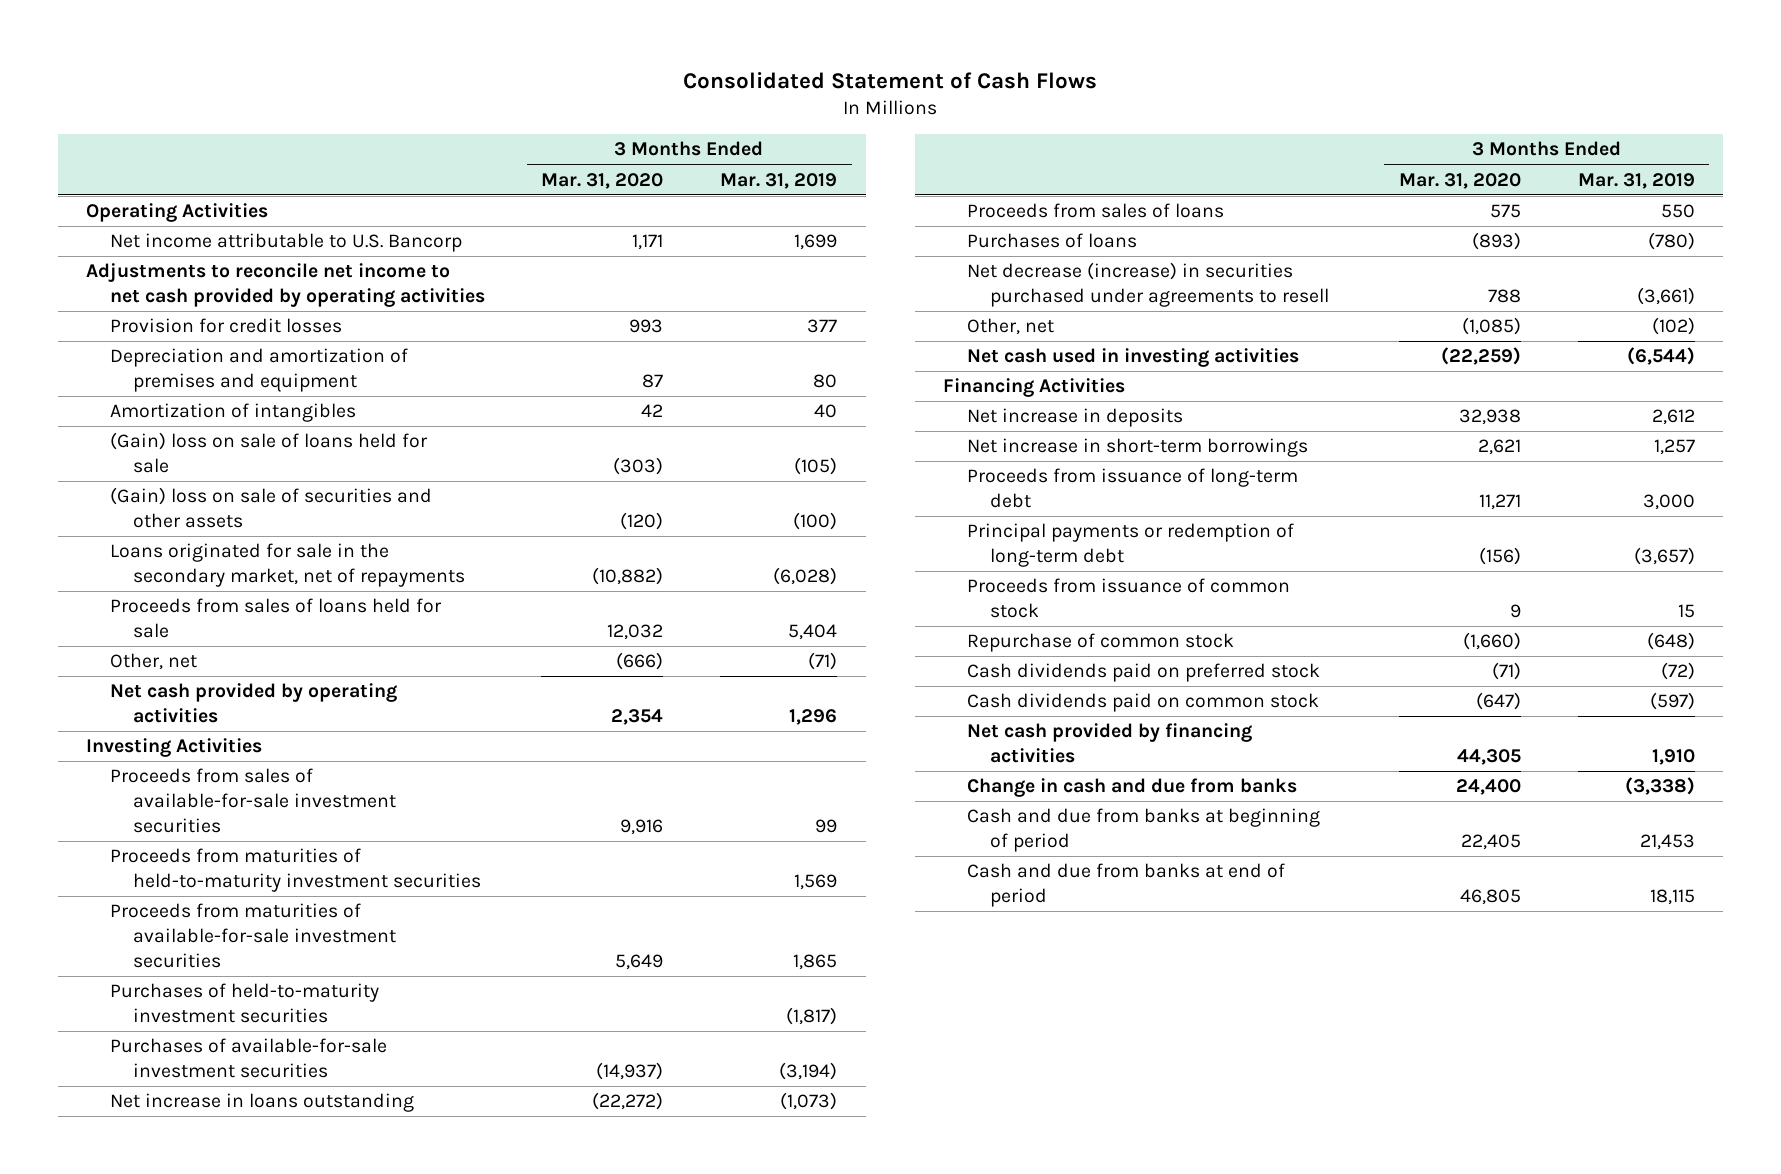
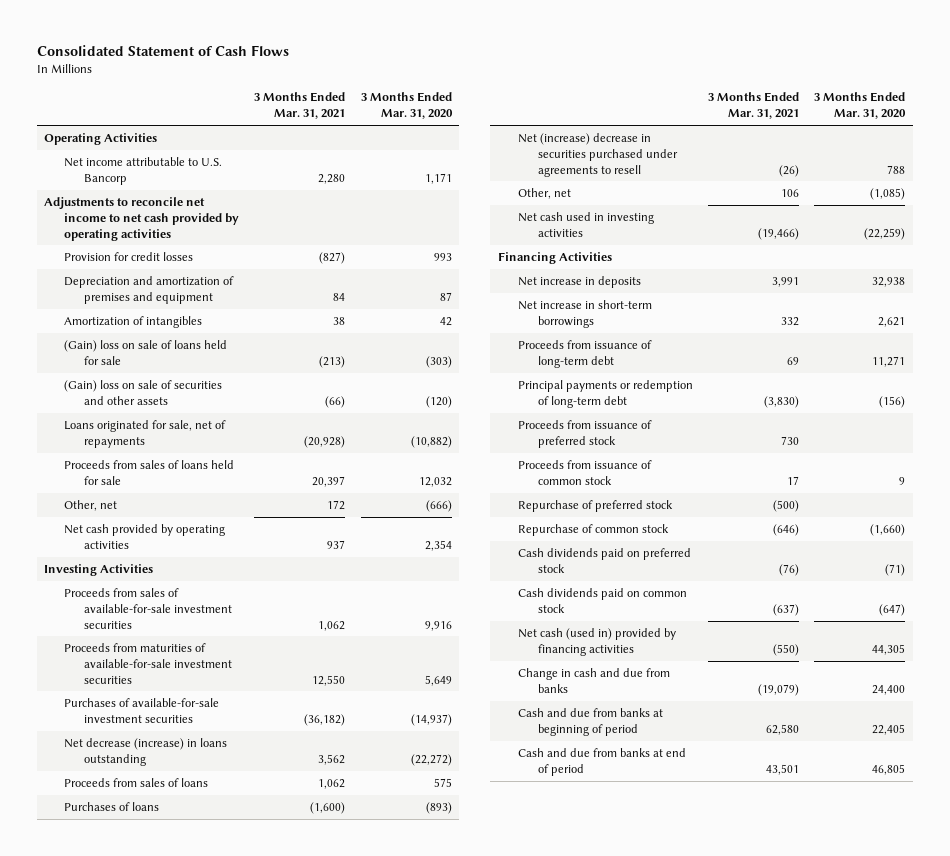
[720,172,838,189] Mar. 31, 2019 -> none
none -> [254,92,346,120] 3 Months Ended Mar. 31, 2021
[109,543,466,588] Loans originated for sale in the secondary market, net of repayments -> [64,419,227,448] Loans originated for sale, net of repayments
[109,848,482,893] Proceeds from maturities of held-to-maturity investment securities -> none
[109,983,379,1024] Purchases of held-to-maturity investment securities -> none
[109,1093,414,1113] Net increase in loans outstanding -> [64,737,228,766] Net decrease (increase) in loans outstanding
[966,262,1330,308] Net decrease (increase) in securities purchased under agreements to resell -> [517,132,678,177] Net (increase) decrease in securities purchased under agreements to resell
none -> [517,419,652,448] Proceeds from issuance of preferred stock
none -> [517,499,673,512] Repurchase of preferred stock
[966,723,1252,764] Net cash provided by financing activities -> [517,627,676,656] Net cash (used in) provided by financing activities

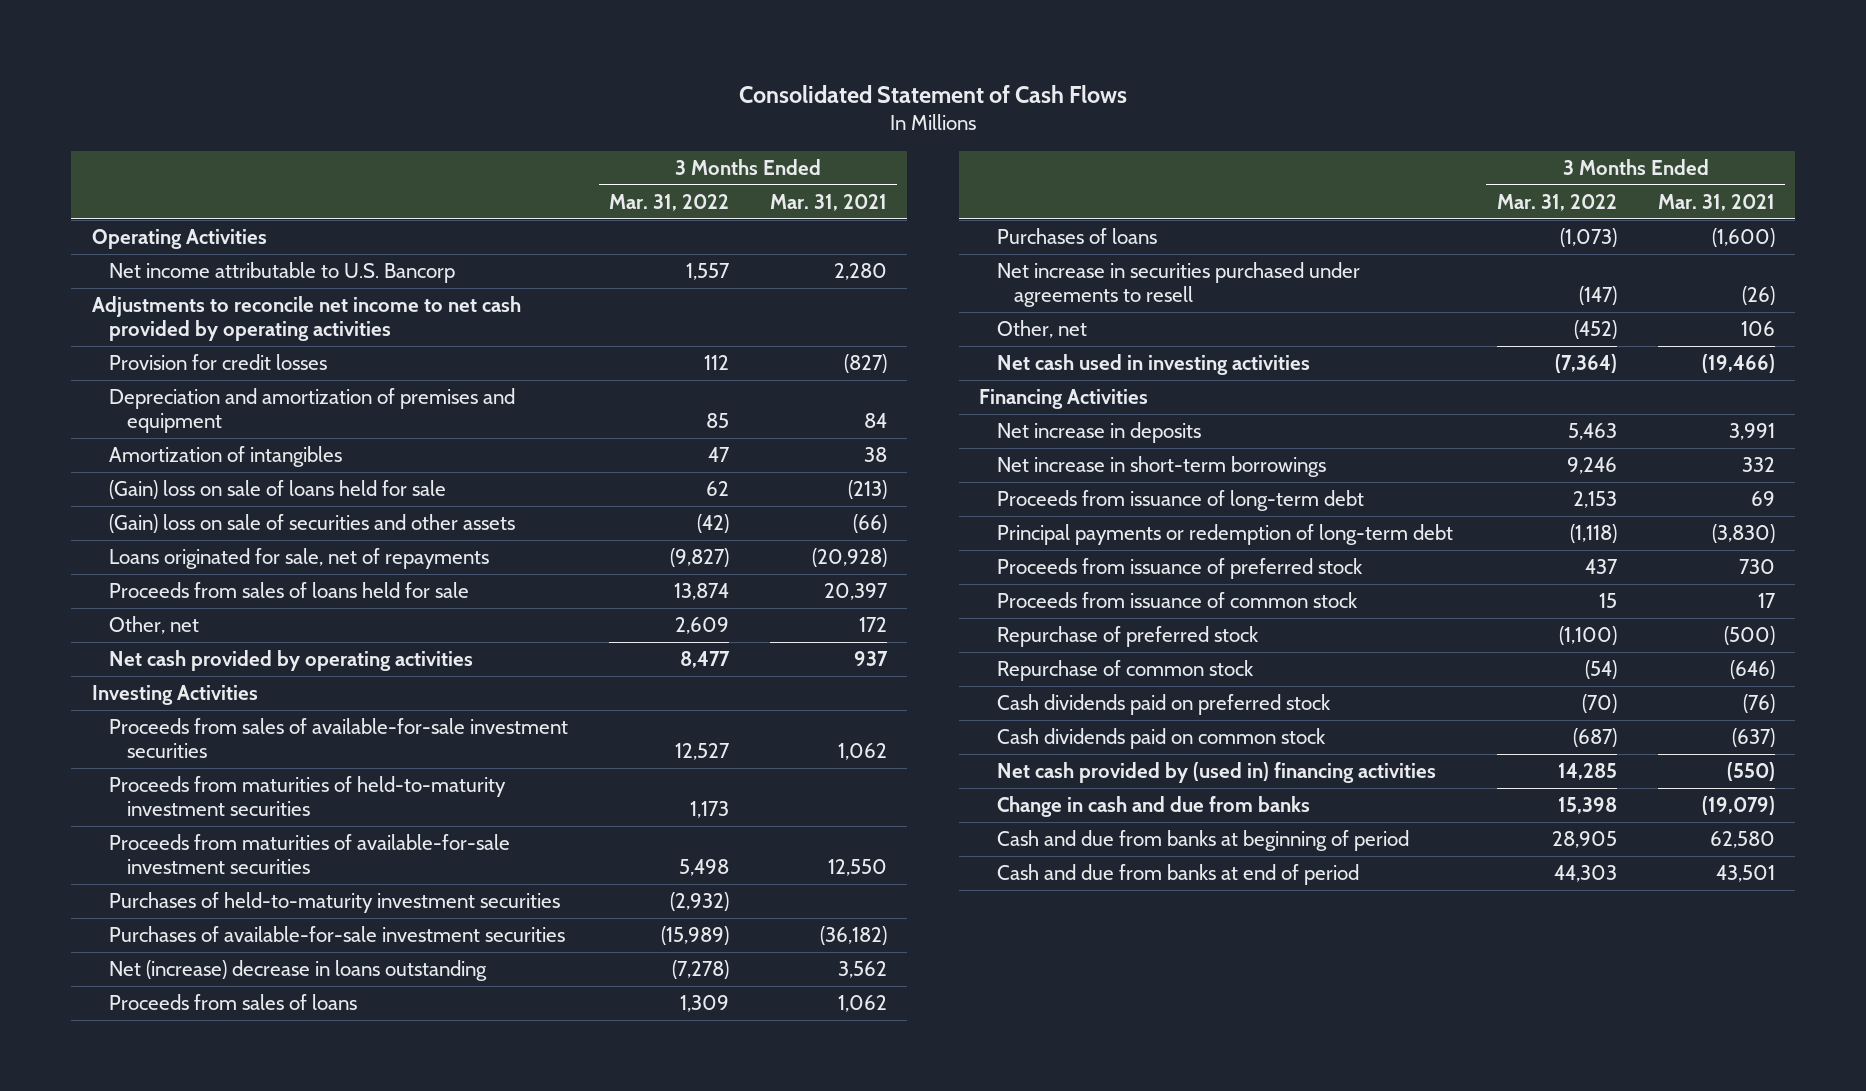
[360,92,453,120] 3 Months Ended Mar. 31, 2020 -> none
none -> [609,193,730,211] Mar. 31, 2022
none -> [109,776,507,817] Proceeds from maturities of held-to-maturity investment securities
none -> [109,892,561,914] Purchases of held-to-maturity investment securities
[64,737,228,766] Net decrease (increase) in loans outstanding -> [109,960,488,982] Net (increase) decrease in loans outstanding
[517,132,678,177] Net (increase) decrease in securities purchased under agreements to resell -> [996,262,1360,308] Net increase in securities purchased under agreements to resell
[517,627,676,656] Net cash (used in) provided by financing activities -> [996,762,1436,784] Net cash provided by (used in) financing activities

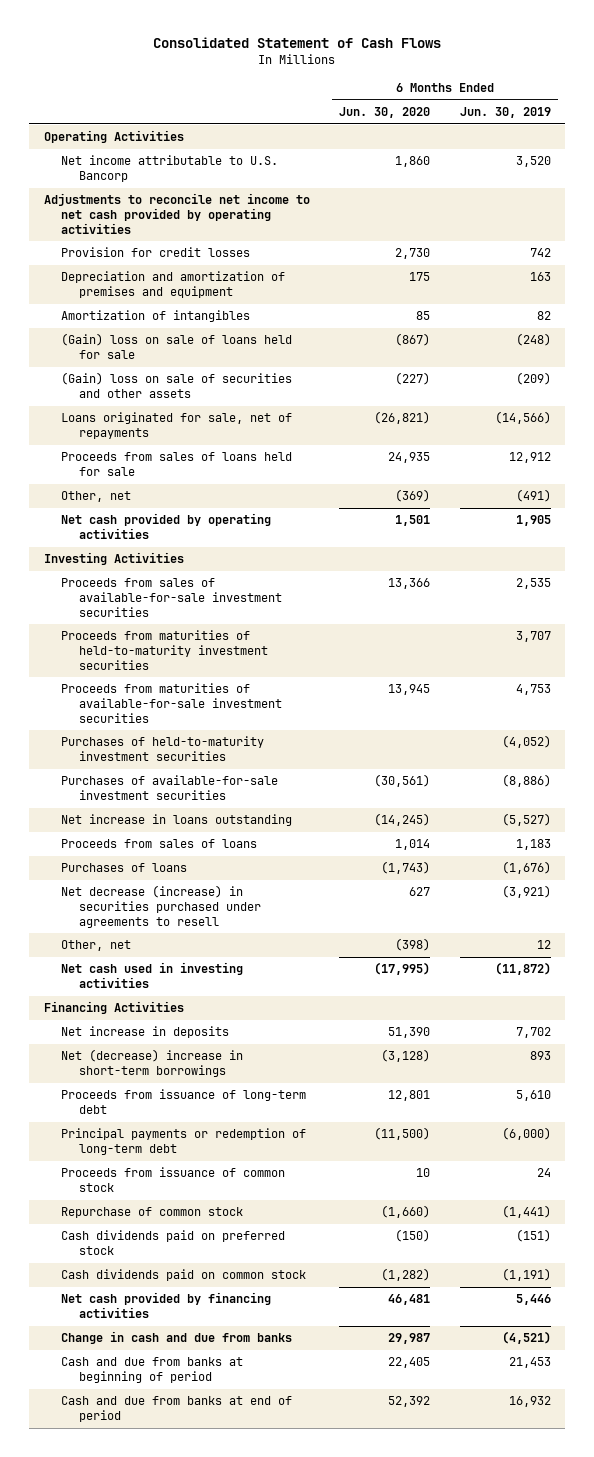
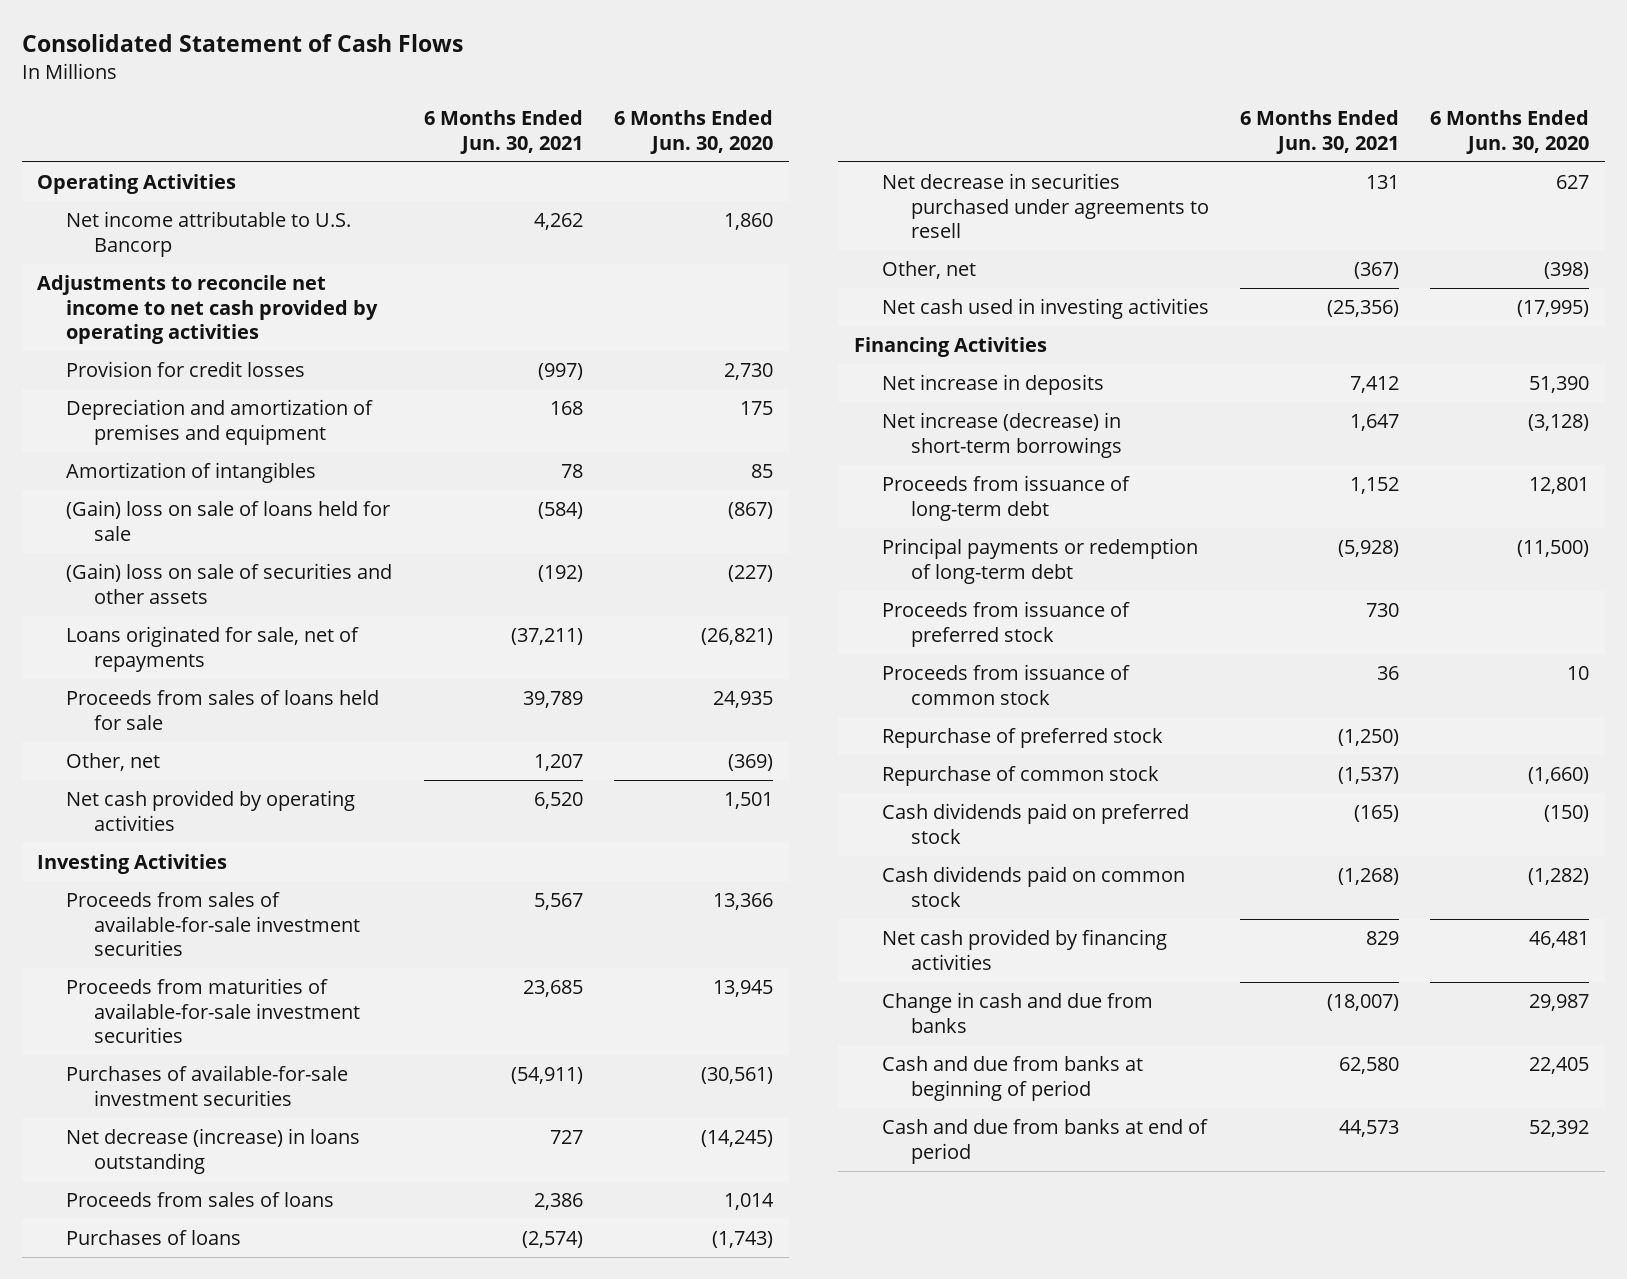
[459,107,551,119] Jun. 30, 2019 -> none
none -> [423,110,583,154] 6 Months Ended Jun. 30, 2021
[61,630,268,670] Proceeds from maturities of held-to-maturity investment securities -> none
[61,736,265,762] Purchases of held-to-maturity investment securities -> none
[61,814,293,827] Net increase in loans outstanding -> [65,1128,360,1174] Net decrease (increase) in loans outstanding
[61,885,261,928] Net decrease (increase) in securities purchased under agreements to resell -> [882,173,1209,239] Net decrease in securities purchased under agreements to resell
[61,1049,244,1078] Net (decrease) increase in short-term borrowings -> [882,412,1122,458] Net increase (decrease) in short-term borrowings
none -> [882,601,1131,647] Proceeds from issuance of preferred stock
none -> [882,728,1164,749] Repurchase of preferred stock

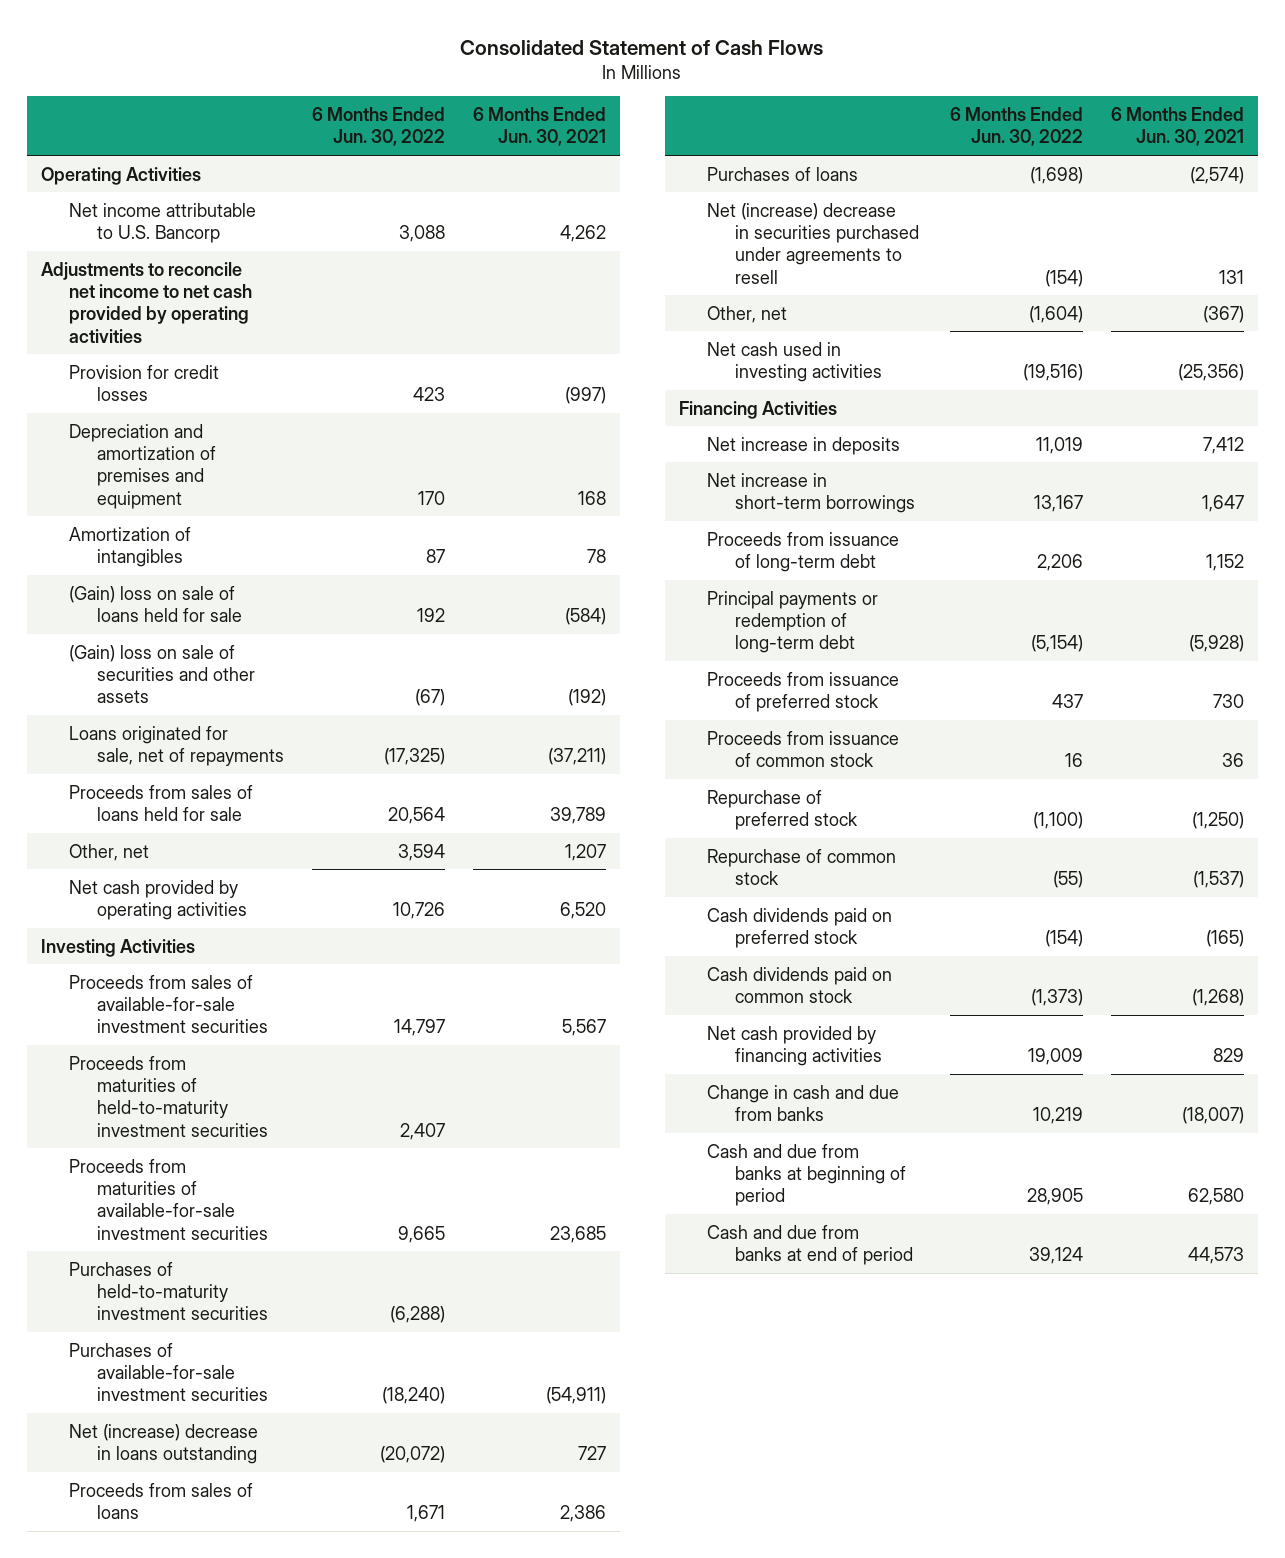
[614,110,774,154] 6 Months Ended Jun. 30, 2020 -> none
none -> [311,107,445,147] 6 Months Ended Jun. 30, 2022
none -> [68,1055,268,1137] Proceeds from maturities of held-to-maturity investment securities
none -> [68,1261,268,1321] Purchases of held-to-maturity investment securities
[65,1128,360,1174] Net decrease (increase) in loans outstanding -> [68,1423,258,1465] Net (increase) decrease in loans outstanding
[882,173,1209,239] Net decrease in securities purchased under agreements to resell -> [706,202,919,284] Net (increase) decrease in securities purchased under agreements to resell
[882,412,1122,458] Net increase (decrease) in short-term borrowings -> [706,472,915,514] Net increase in short-term borrowings

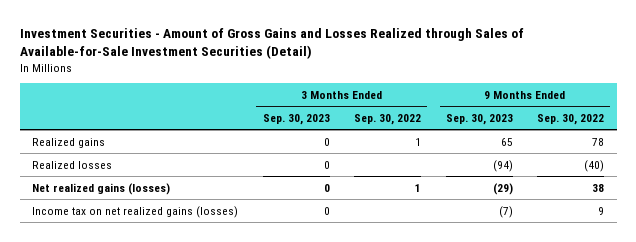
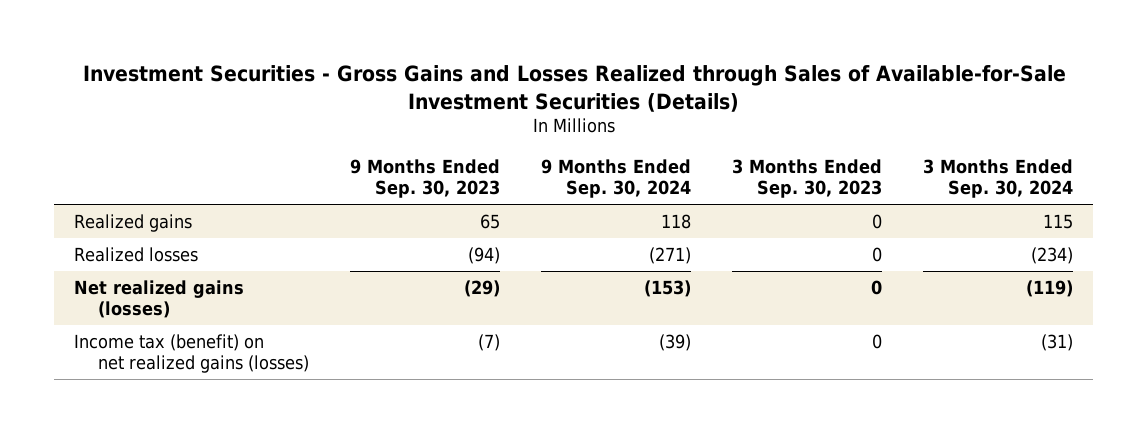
[19,27,524,59] Investment Securities - Amount of Gross Gains and Losses Realized through Sales of Available-for-Sale Investment Securities (Detail) -> [82,65,1066,112] Investment Securities - Gross Gains and Losses Realized through Sales of Available-for-Sale Investment Securities (Details)
[354,113,422,125] Sep. 30, 2022 -> none
[537,113,605,125] Sep. 30, 2022 -> none
none -> [540,159,691,199] 9 Months Ended Sep. 30, 2024
none -> [922,159,1073,199] 3 Months Ended Sep. 30, 2024
[31,205,238,218] Income tax on net realized gains (losses) -> [74,333,309,374] Income tax (benefit) on net realized gains (losses)

